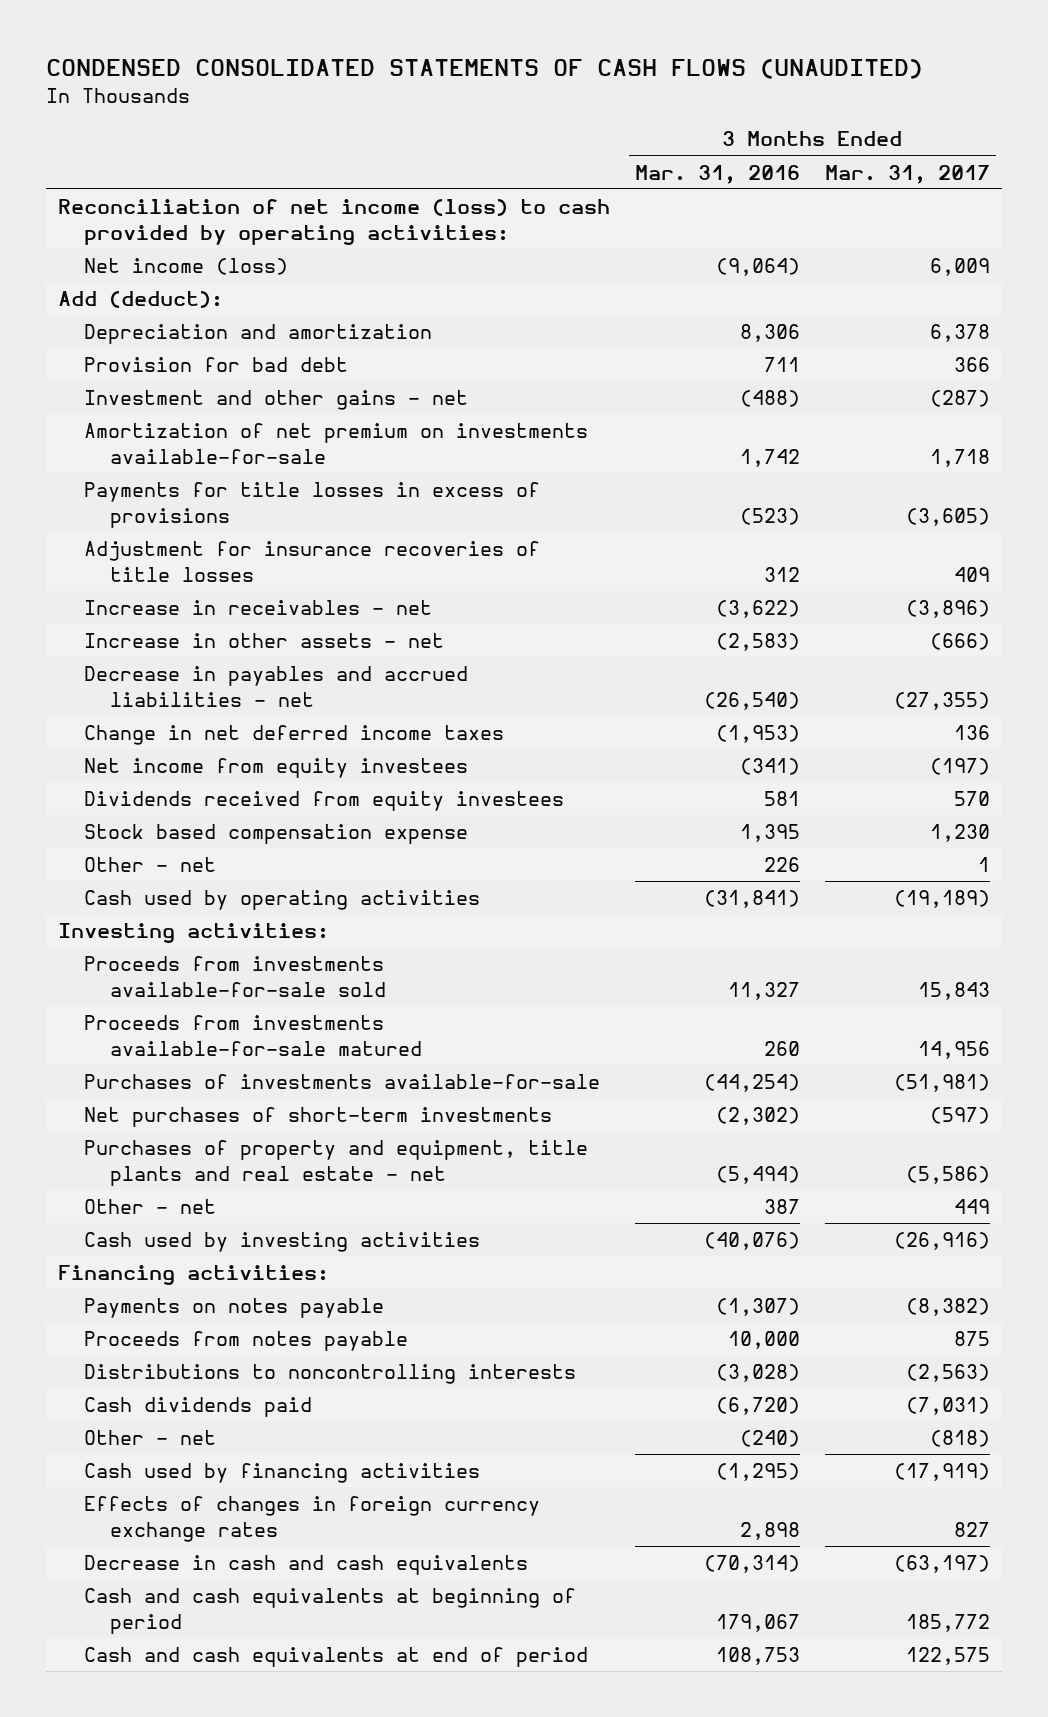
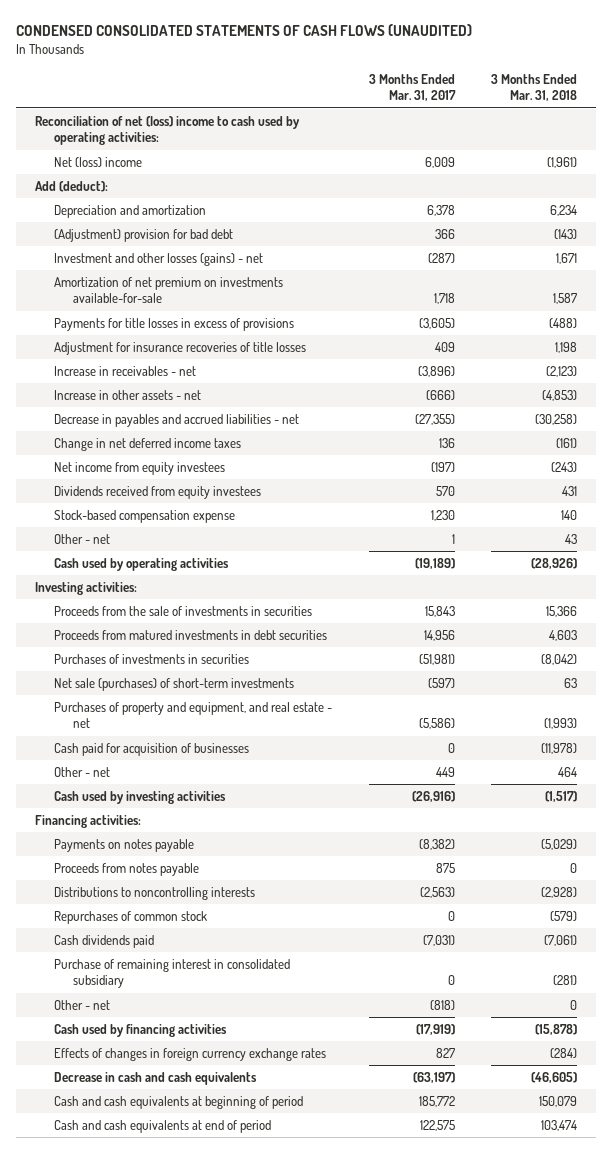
[634,164,800,184] Mar. 31, 2016 -> none
none -> [491,74,578,102] 3 Months Ended Mar. 31, 2018
[58,199,611,245] Reconciliation of net income (loss) to cash provided by operating activities: -> [34,115,300,146] Reconciliation of net (loss) income to cash used by operating activities:
[83,258,288,276] Net income (loss) -> [53,156,142,167] Net (loss) income
[83,357,348,373] Provision for bad debt -> [53,228,233,242] (Adjustment) provision for bad debt
[83,390,468,411] Investment and other gains - net -> [53,252,263,266] Investment and other losses (gains) - net
[83,824,468,845] Stock based compensation expense -> [53,509,235,523] Stock-based compensation expense
[83,956,386,997] Proceeds from investments available-for-sale sold -> [53,605,312,616] Proceeds from the sale of investments in securities
[83,1015,422,1056] Proceeds from investments available-for-sale matured -> [53,629,327,640] Proceeds from matured investments in debt securities
[83,1074,600,1090] Purchases of investments available-for-sale -> [53,653,249,664] Purchases of investments in securities
[83,1107,552,1128] Net purchases of short-term investments -> [53,677,294,691] Net sale (purchases) of short-term investments
[83,1140,588,1186] Purchases of property and equipment, title plants and real estate - net -> [53,701,332,729] Purchases of property and equipment, and real estate - net
none -> [53,742,249,756] Cash paid for acquisition of businesses
none -> [53,910,207,924] Repurchases of common stock
none -> [53,958,290,989] Purchase of remaining interest in consolidated subsidiary

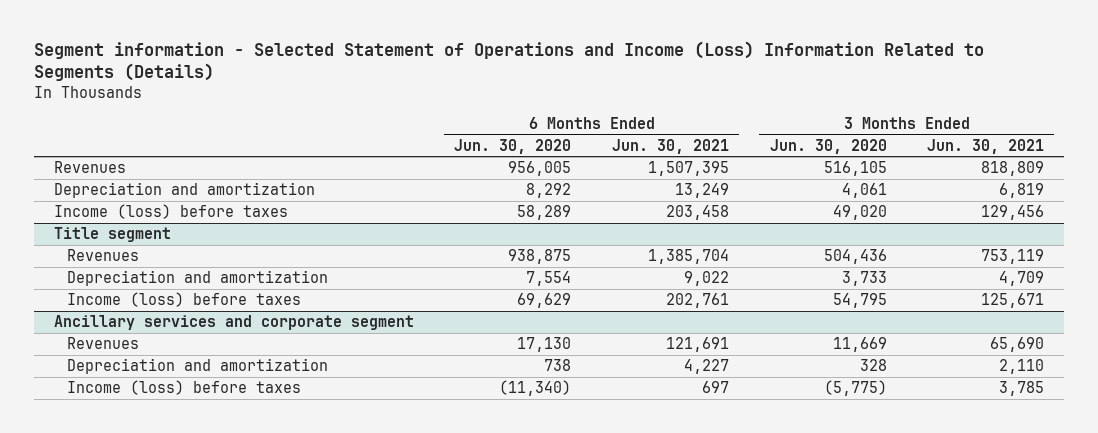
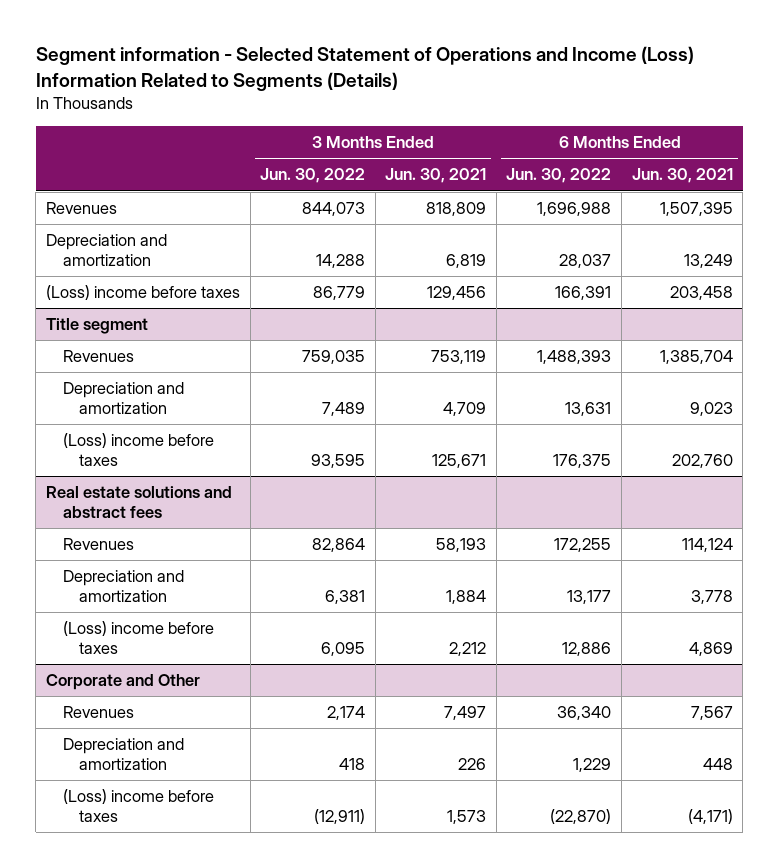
[454,138,572,154] Jun. 30, 2020 -> none
[769,138,887,154] Jun. 30, 2020 -> none
none -> [260,168,366,184] Jun. 30, 2022
none -> [506,168,612,184] Jun. 30, 2022
[53,204,288,220] Income (loss) before taxes -> [45,285,240,301] (Loss) income before taxes
[53,315,414,331] Ancillary services and corporate segment -> none
[684,271,730,287] 9,022 -> [689,401,733,416] 9,023
[67,292,302,308] Income (loss) before taxes -> [62,433,214,466] (Loss) income before taxes
[666,293,730,309] 202,761 -> [671,453,733,468] 202,760
none -> [45,486,232,518] Real estate solutions and abstract fees
[666,337,730,353] 121,691 -> [681,538,733,553] 114,124
[990,337,1045,353] 65,690 -> [436,538,487,553] 58,193
[684,359,730,375] 4,227 -> [690,589,733,604] 3,778
[999,359,1045,375] 2,110 -> [446,589,487,604] 1,884
[67,380,302,396] Income (loss) before taxes -> [62,621,214,654] (Loss) income before taxes
[702,381,730,394] 697 -> [688,641,733,656] 4,869
[999,381,1045,397] 3,785 -> [449,641,487,656] 2,212
none -> [45,674,200,691] Corporate and Other
none -> [62,706,134,719] Revenues
none -> [62,738,184,770] Depreciation and amortization
none -> [62,789,214,822] (Loss) income before taxes

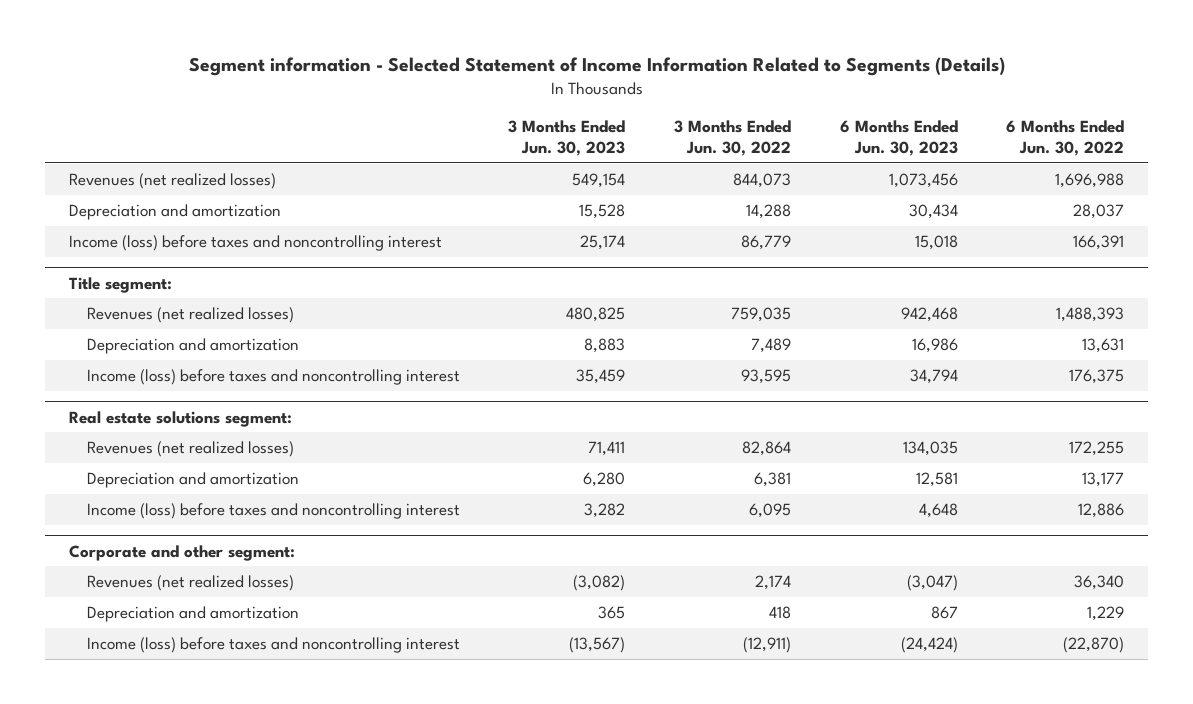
[35,46,694,91] Segment information - Selected Statement of Operations and Income (Loss) Information Related to Segments (Details) -> [188,57,1005,77] Segment information - Selected Statement of Income Information Related to Segments (Details)
[385,168,487,184] Jun. 30, 2021 -> none
[631,168,733,184] Jun. 30, 2021 -> none
none -> [508,119,626,157] 3 Months Ended Jun. 30, 2023
none -> [839,119,958,157] 6 Months Ended Jun. 30, 2023
[45,202,117,215] Revenues -> [69,173,277,190] Revenues (net realized losses)
[45,285,240,301] (Loss) income before taxes -> [69,235,443,252] Income (loss) before taxes and noncontrolling interest
[45,318,148,335] Title segment -> [69,276,173,293] Title segment:
[62,350,134,363] Revenues -> [86,307,294,324] Revenues (net realized losses)
[62,433,214,466] (Loss) income before taxes -> [86,369,460,386] Income (loss) before taxes and noncontrolling interest
[45,486,232,518] Real estate solutions and abstract fees -> [69,410,293,427] Real estate solutions segment:
[62,538,134,551] Revenues -> [86,441,294,458] Revenues (net realized losses)
[62,621,214,654] (Loss) income before taxes -> [86,503,460,520] Income (loss) before taxes and noncontrolling interest
[45,674,200,691] Corporate and Other -> [69,544,296,561] Corporate and other segment:
[62,706,134,719] Revenues -> [86,575,294,592] Revenues (net realized losses)
[62,789,214,822] (Loss) income before taxes -> [86,637,460,654] Income (loss) before taxes and noncontrolling interest

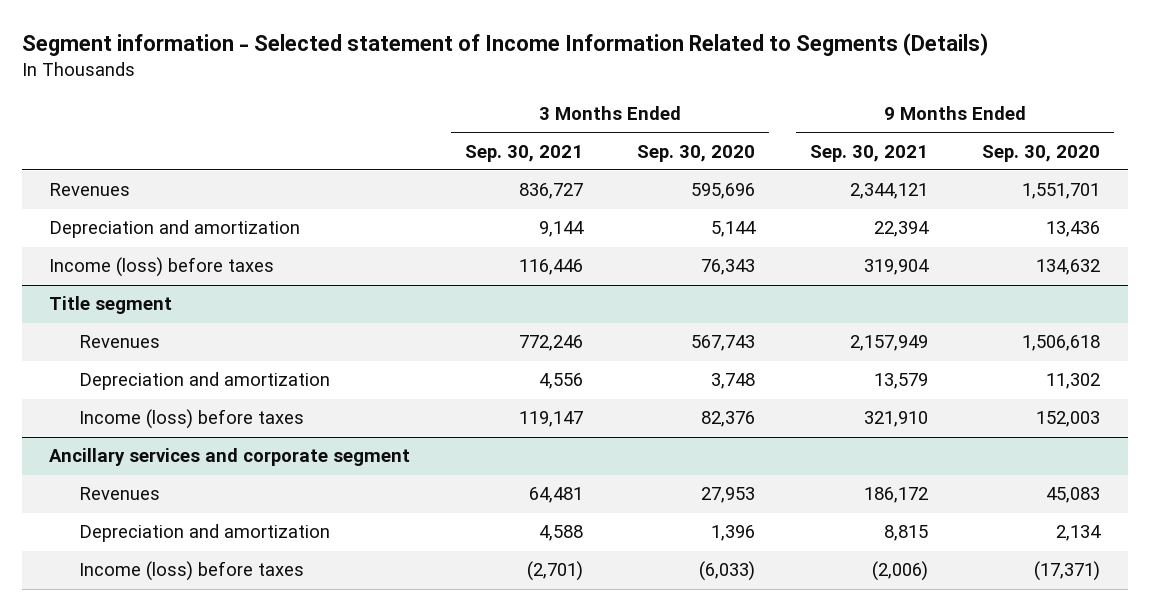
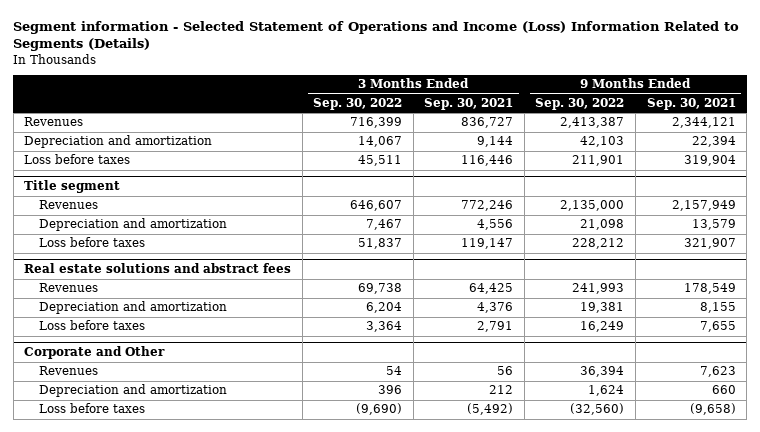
[21,32,988,56] Segment information - Selected statement of Income Information Related to Segments (Details) -> [13,20,740,52] Segment information - Selected Statement of Operations and Income (Loss) Information Related to Segments (Details)
[637,144,756,162] Sep. 30, 2020 -> none
[982,144,1101,162] Sep. 30, 2020 -> none
none -> [313,97,403,110] Sep. 30, 2022
none -> [535,97,625,110] Sep. 30, 2022
[48,257,274,278] Income (loss) before taxes -> [24,154,131,165] Loss before taxes
[48,448,410,467] Ancillary services and corporate segment -> none
[78,409,304,430] Income (loss) before taxes -> [38,237,145,248] Loss before taxes
[863,411,928,428] 321,910 -> [683,238,736,250] 321,907
none -> [24,263,292,274] Real estate solutions and abstract fees
[528,487,583,504] 64,481 -> [469,283,514,295] 64,425
[863,487,928,504] 186,172 -> [683,283,736,295] 178,549
[538,525,583,542] 4,588 -> [477,302,514,314] 4,376
[883,525,928,542] 8,815 -> [699,302,736,314] 8,155
[78,561,304,582] Income (loss) before taxes -> [38,320,145,331] Loss before taxes
[526,561,583,582] (2,701) -> [477,321,514,333] 2,791
[871,561,928,582] (2,006) -> [699,321,736,333] 7,655
none -> [24,346,166,360] Corporate and Other
none -> [38,366,98,376] Revenues
none -> [38,384,227,398] Depreciation and amortization
none -> [38,403,145,414] Loss before taxes

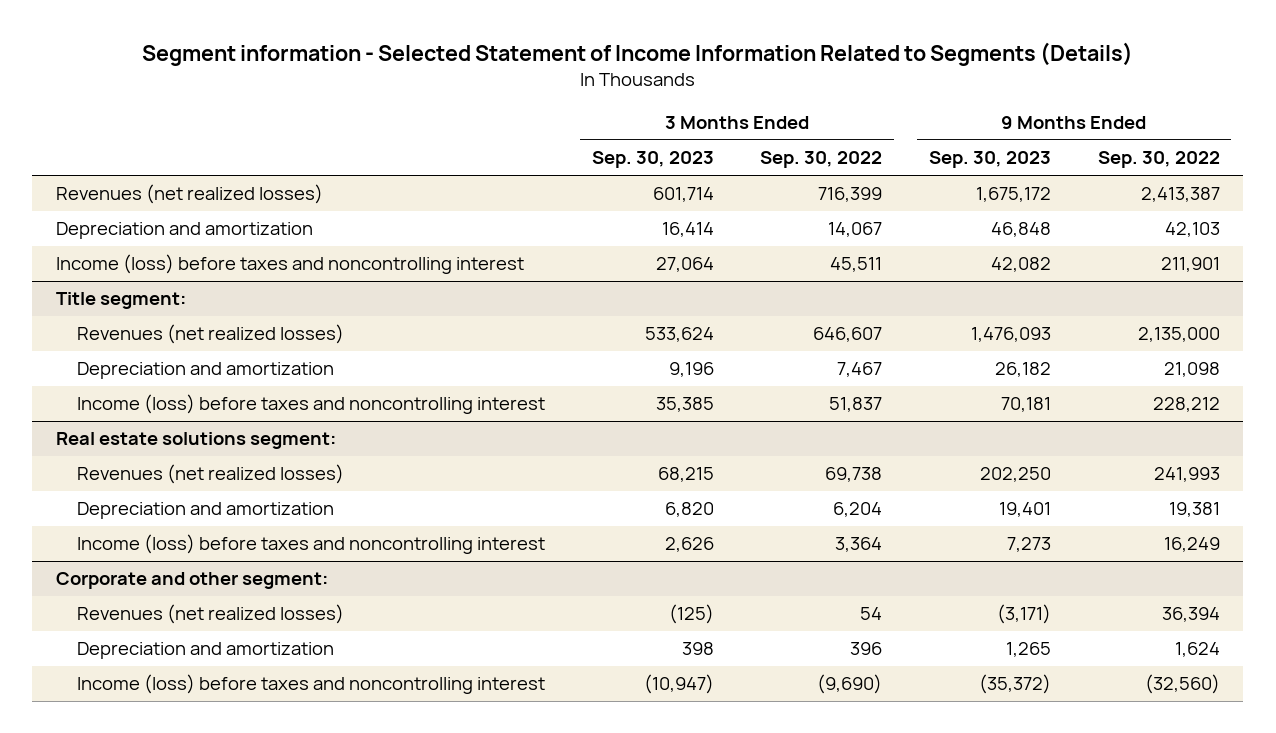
[13,20,740,52] Segment information - Selected Statement of Operations and Income (Loss) Information Related to Segments (Details) -> [141,42,1133,67] Segment information - Selected Statement of Income Information Related to Segments (Details)
[424,97,514,110] Sep. 30, 2021 -> none
[646,97,736,110] Sep. 30, 2021 -> none
none -> [591,151,714,169] Sep. 30, 2023
none -> [928,151,1051,169] Sep. 30, 2023
[24,117,84,127] Revenues -> [55,184,323,205] Revenues (net realized losses)
[24,154,131,165] Loss before taxes -> [55,254,524,275] Income (loss) before taxes and noncontrolling interest
[24,180,121,194] Title segment -> [55,292,186,310] Title segment:
[38,200,98,210] Revenues -> [76,324,344,345] Revenues (net realized losses)
[38,237,145,248] Loss before taxes -> [76,394,545,415] Income (loss) before taxes and noncontrolling interest
[24,263,292,274] Real estate solutions and abstract fees -> [55,432,336,450] Real estate solutions segment:
[38,283,98,293] Revenues -> [76,464,344,485] Revenues (net realized losses)
[38,320,145,331] Loss before taxes -> [76,534,545,555] Income (loss) before taxes and noncontrolling interest
[24,346,166,360] Corporate and Other -> [55,572,328,590] Corporate and other segment:
[38,366,98,376] Revenues -> [76,604,344,625] Revenues (net realized losses)
[38,403,145,414] Loss before taxes -> [76,674,545,695] Income (loss) before taxes and noncontrolling interest

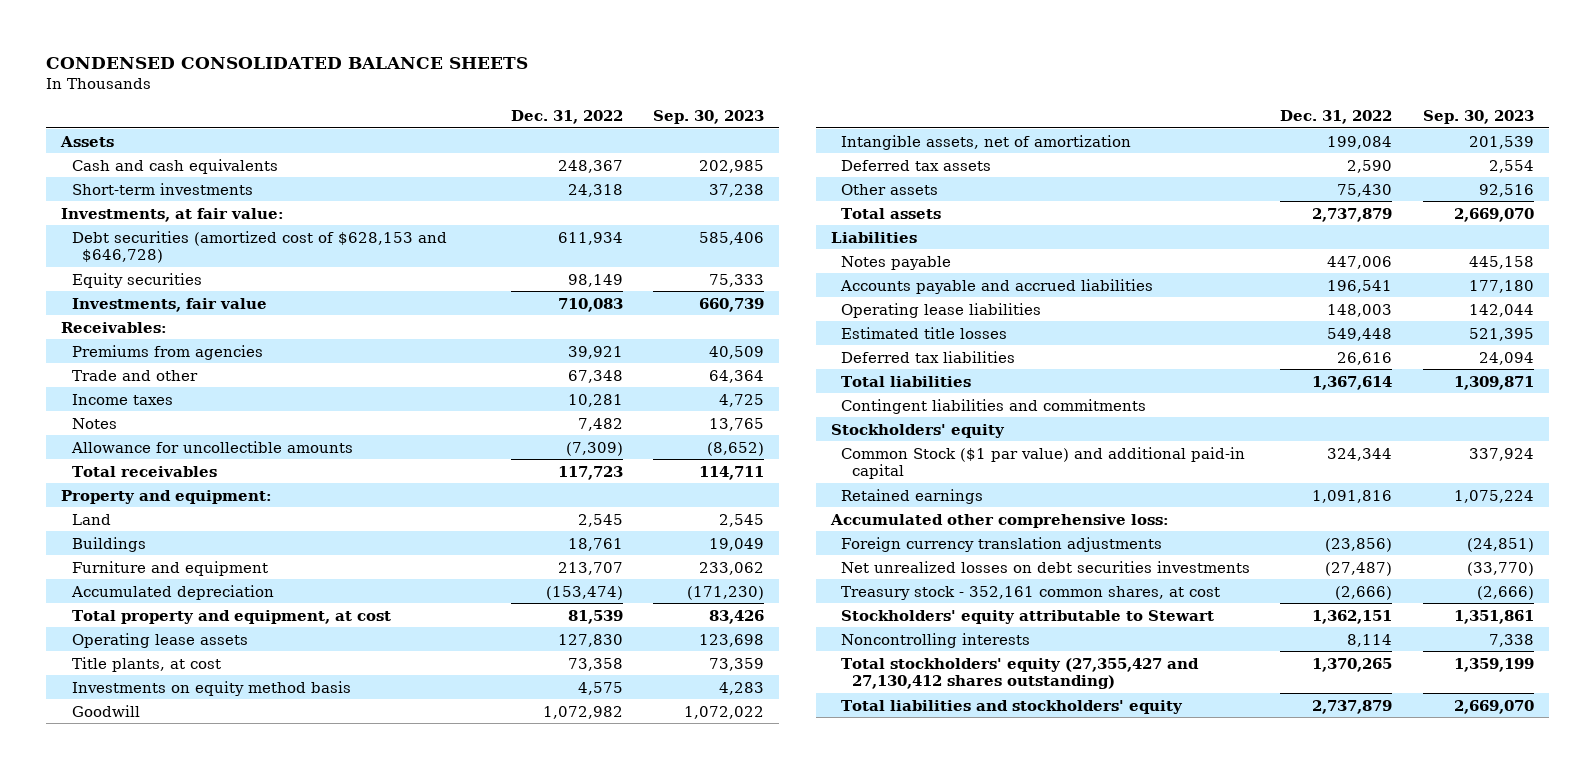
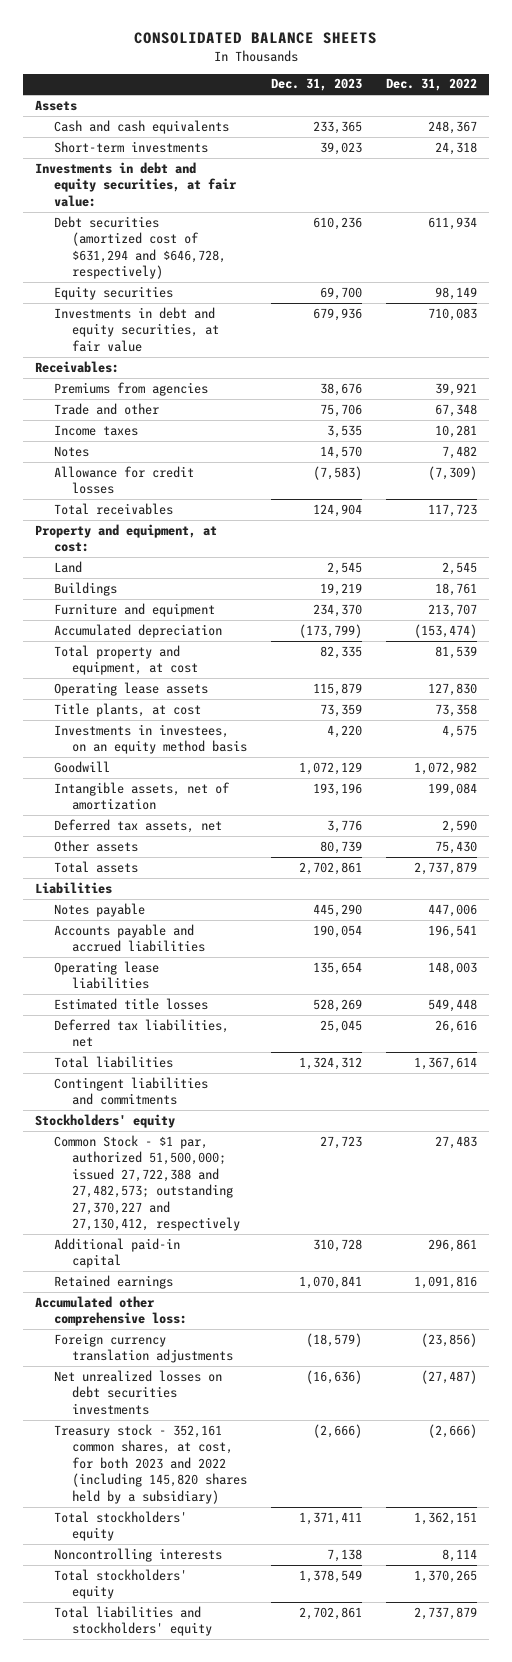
[46,56,529,69] CONDENSED CONSOLIDATED BALANCE SHEETS -> [133,32,377,45] CONSOLIDATED BALANCE SHEETS
[653,110,765,125] Sep. 30, 2023 -> none
none -> [271,78,363,92] Dec. 31, 2023
[61,207,285,222] Investments, at fair value: -> none
none -> [35,161,237,207] Investments in debt and equity securities, at fair value:
[71,230,447,264] Debt securities (amortized cost of $628,153 and $646,728) -> [53,215,227,280] Debt securities (amortized cost of $631,294 and $646,728, respectively)
[71,297,267,312] Investments, fair value -> [53,306,220,352] Investments in debt and equity securities, at fair value
[70,440,353,453] Allowance for uncollectible amounts -> [53,465,194,495] Allowance for credit losses
[61,489,273,504] Property and equipment: -> [35,523,218,553] Property and equipment, at cost:
[71,680,351,696] Investments on equity method basis -> [53,723,248,755] Investments in investees, on an equity method basis
[841,159,992,171] Deferred tax assets -> [53,818,222,833] Deferred tax assets, net
[841,350,1016,363] Deferred tax liabilities -> [53,1018,229,1048] Deferred tax liabilities, net
[841,446,1246,480] Common Stock ($1 par value) and additional paid-in capital -> none
none -> [53,1134,241,1232] Common Stock - $1 par, authorized 51,500,000; issued 27,722,388 and 27,482,573; outstanding 27,370,227 and 27,130,412, respectively
none -> [53,1237,180,1269] Additional paid-in capital
[841,585,1221,600] Treasury stock - 352,161 common shares, at cost -> [53,1423,248,1504] Treasury stock - 352,161 common shares, at cost, for both 2023 and 2022 (including 145,820 shares held by a subsidiary)
[841,609,1215,624] Stockholders' equity attributable to Stewart -> [53,1510,187,1542] Total stockholders' equity
[841,657,1200,690] Total stockholders' equity (27,355,427 and 27,130,412 shares outstanding) -> [53,1568,187,1600] Total stockholders' equity

